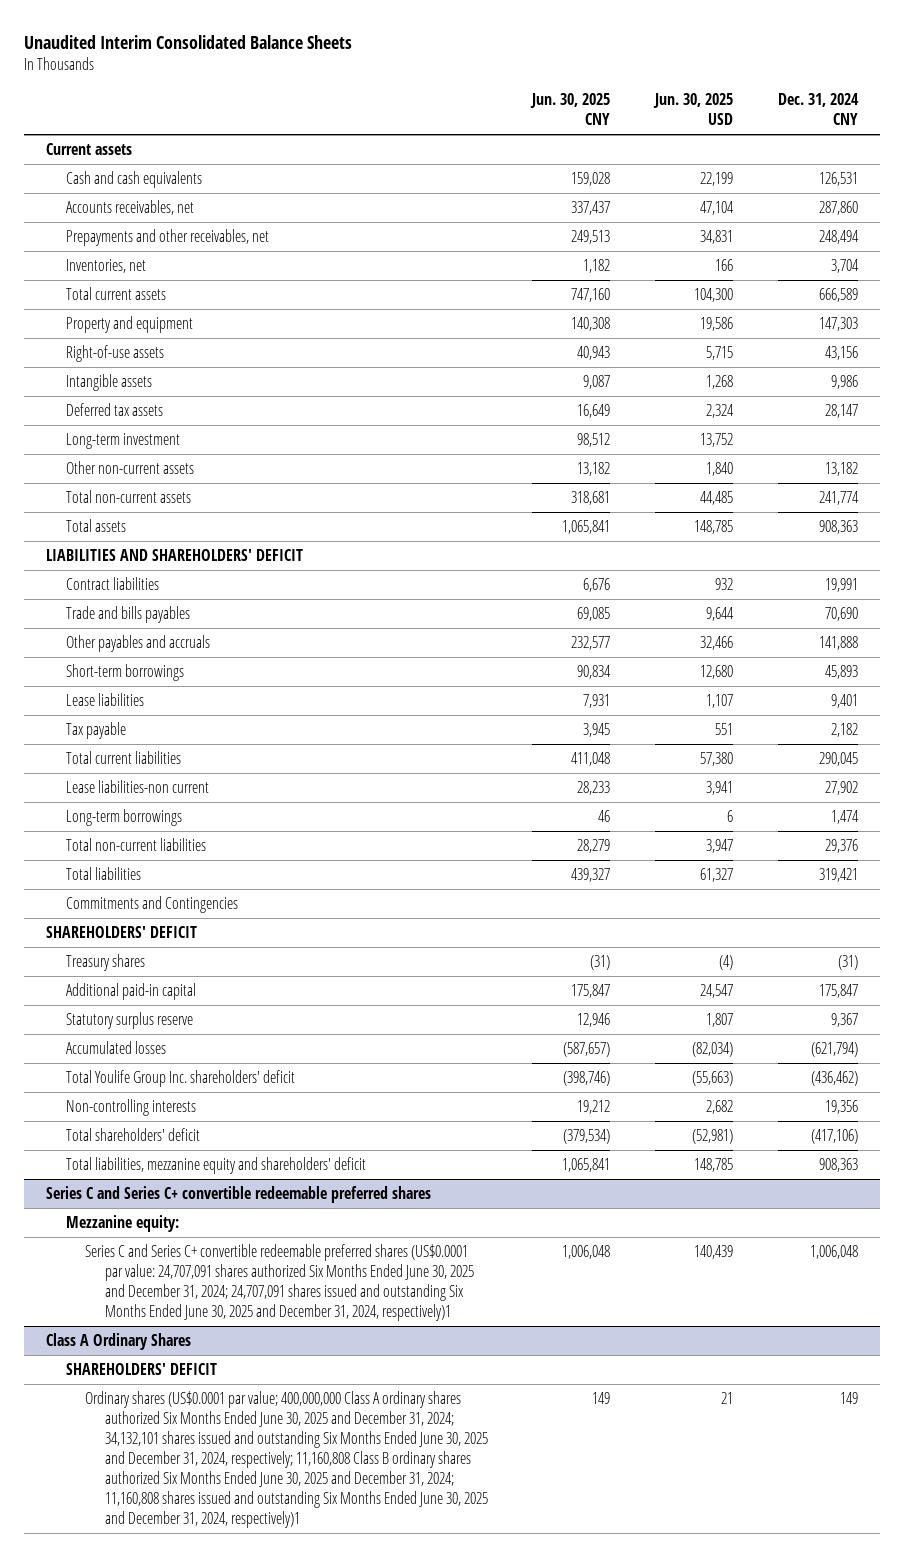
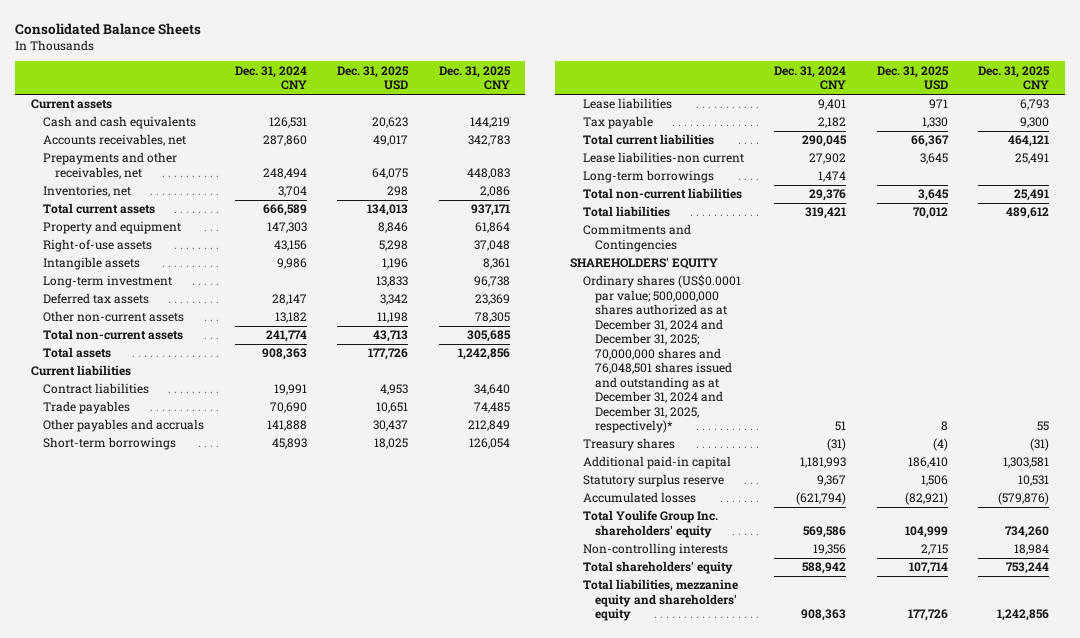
[24,34,353,49] Unaudited Interim Consolidated Balance Sheets -> [15,22,202,35] Consolidated Balance Sheets
[530,93,611,126] Jun. 30, 2025 CNY -> none
[653,93,734,126] Jun. 30, 2025 USD -> none
none -> [337,65,410,91] Dec. 31, 2025 USD
none -> [438,65,511,91] Dec. 31, 2025 CNY
[65,403,163,417] Deferred tax assets -> [42,293,149,305] Deferred tax assets
[46,549,304,562] LIABILITIES AND SHAREHOLDERS' DEFICIT -> none
none -> [30,365,131,377] Current liabilities
[65,606,190,624] Trade and bills payables -> [42,401,130,415] Trade payables
[46,926,198,939] SHAREHOLDERS' DEFICIT -> [570,257,719,270] SHAREHOLDERS' EQUITY
none -> [582,275,741,434] Ordinary shares (US$0.0001 par value; 500,000,000 shares authorized as at December 31, 2024 and December 31, 2025; 70,000,000 shares and 76,048,501 shares issued and outstanding as at December 31, 2024 and December 31, 2025, respectively)*
[818,984,858,999] 175,847 -> [800,457,847,469] 1,181,993
[65,1070,295,1088] Total Youlife Group Inc. shareholders' deficit -> [582,510,718,538] Total Youlife Group Inc. shareholders' equity
[810,1071,858,1087] (436,462) -> [803,525,847,538] 569,586
[46,1186,432,1204] Series C and Series C+ convertible redeemable preferred shares -> none
[65,1215,179,1233] Mezzanine equity: -> none
[85,1244,474,1322] Series C and Series C+ convertible redeemable preferred shares (US$0.0001 par value: 24,707,091 shares authorized Six Months Ended June 30, 2025 and December 31, 2024; 24,707,091 shares issued and outstanding Six Months Ended June 30, 2025 and December 31, 2024, respectively)1 -> none
[46,1333,192,1351] Class A Ordinary Shares -> none
[65,1363,217,1376] SHAREHOLDERS' DEFICIT -> none
[85,1391,488,1529] Ordinary shares (US$0.0001 par value; 400,000,000 Class A ordinary shares authorized Six Months Ended June 30, 2025 and December 31, 2024; 34,132,101 shares issued and outstanding Six Months Ended June 30, 2025 and December 31, 2024, respectively; 11,160,808 Class B ordinary shares authorized Six Months Ended June 30, 2025 and December 31, 2024; 11,160,808 shares issued and outstanding Six Months Ended June 30, 2025 and December 31, 2024, respectively)1 -> none
[65,1128,200,1142] Total shareholders' deficit -> [582,561,733,575] Total shareholders' equity
[810,1129,858,1145] (417,106) -> [802,562,847,575] 588,942
[65,1157,366,1175] Total liabilities, mezzanine equity and shareholders' deficit -> [582,579,738,622] Total liabilities, mezzanine equity and shareholders' equity

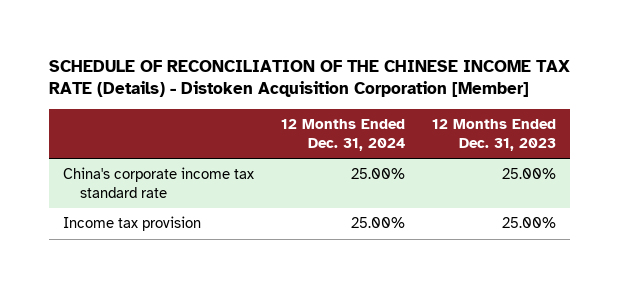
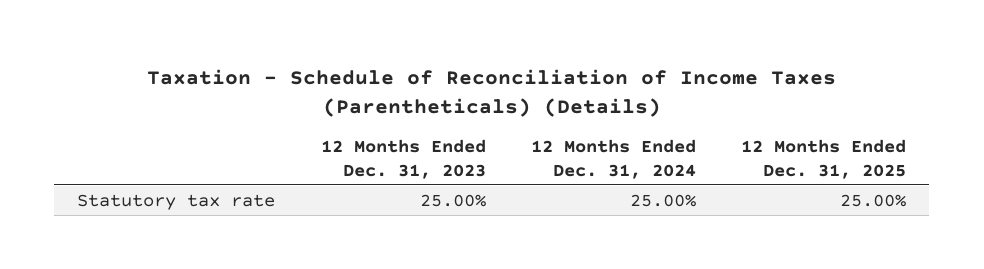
[48,59,570,98] SCHEDULE OF RECONCILIATION OF THE CHINESE INCOME TAX RATE (Details) - Distoken Acquisition Corporation [Member] -> [146,68,836,118] Taxation - Schedule of Reconciliation of Income Taxes (Parentheticals) (Details)
none -> [741,139,907,179] 12 Months Ended Dec. 31, 2025
[62,216,201,232] Income tax provision -> none
[62,167,254,199] China's corporate income tax standard rate -> [77,193,276,210] Statutory tax rate

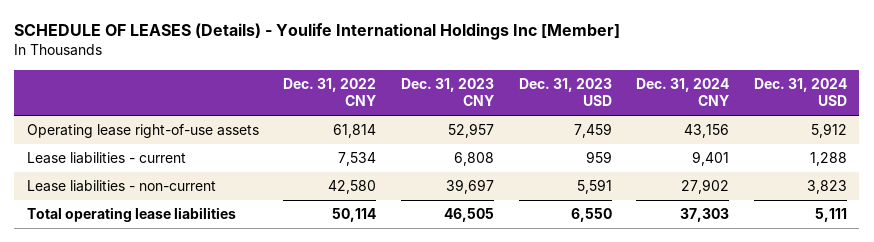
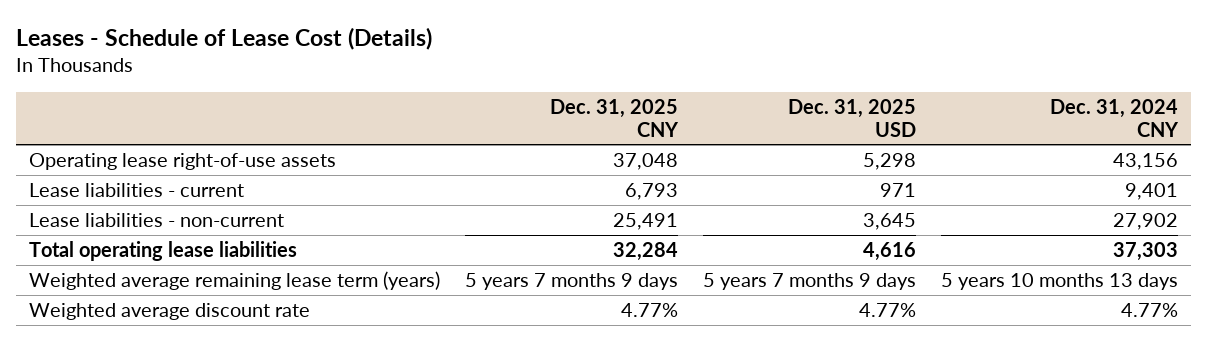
[14,23,621,41] SCHEDULE OF LEASES (Details) - Youlife International Holdings Inc [Member] -> [16,27,433,51] Leases - Schedule of Lease Cost (Details)
[283,77,377,107] Dec. 31, 2022 CNY -> none
[401,77,495,107] Dec. 31, 2023 CNY -> none
[518,77,612,107] Dec. 31, 2023 USD -> none
[754,77,848,107] Dec. 31, 2024 USD -> none
none -> [549,98,679,137] Dec. 31, 2025 CNY
none -> [787,98,916,137] Dec. 31, 2025 USD
none -> [28,270,440,290] Weighted average remaining lease term (years)
none -> [28,302,310,320] Weighted average discount rate

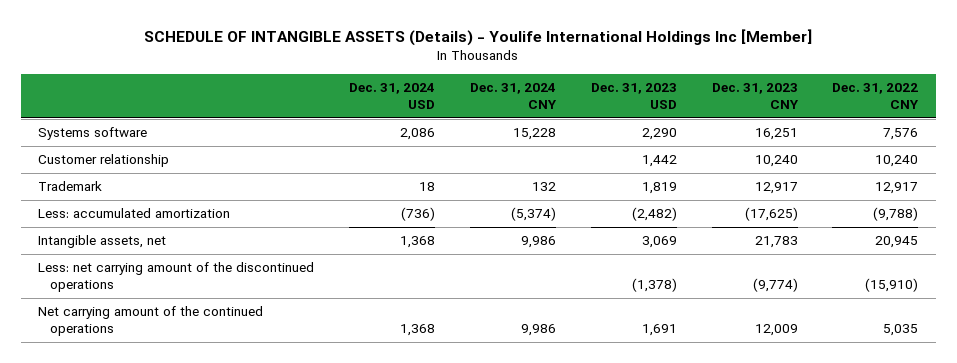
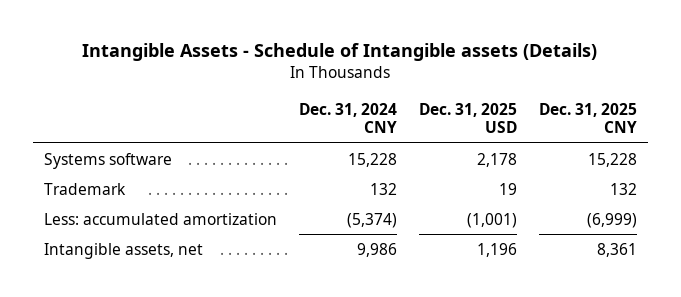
[144,29,813,47] SCHEDULE OF INTANGIBLE ASSETS (Details) - Youlife International Holdings Inc [Member] -> [82,43,598,62] Intangible Assets - Schedule of Intangible assets (Details)
[349,83,436,110] Dec. 31, 2024 USD -> none
[590,83,677,110] Dec. 31, 2023 USD -> none
[711,83,799,110] Dec. 31, 2023 CNY -> none
[832,83,920,110] Dec. 31, 2022 CNY -> none
none -> [419,103,518,134] Dec. 31, 2025 USD
none -> [539,103,638,134] Dec. 31, 2025 CNY
[38,154,170,168] Customer relationship -> none
[38,262,315,293] Less: net carrying amount of the discontinued operations -> none
[38,306,264,337] Net carrying amount of the continued operations -> none

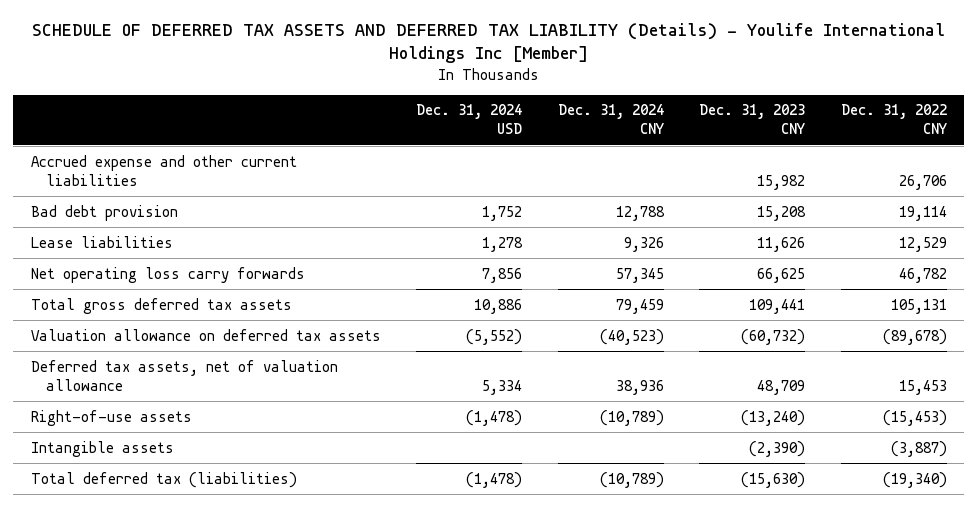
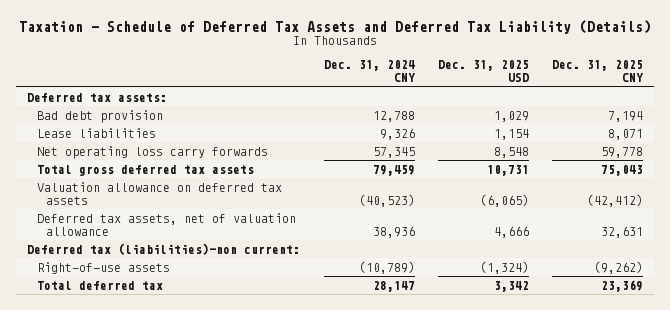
[31,23,945,64] SCHEDULE OF DEFERRED TAX ASSETS AND DEFERRED TAX LIABILITY (Details) - Youlife International Holdings Inc [Member] -> [19,19,652,34] Taxation - Schedule of Deferred Tax Assets and Deferred Tax Liability (Details)
[416,104,523,135] Dec. 31, 2024 USD -> none
[699,104,806,135] Dec. 31, 2023 CNY -> none
[840,104,947,135] Dec. 31, 2022 CNY -> none
none -> [437,60,529,83] Dec. 31, 2025 USD
none -> [551,60,643,83] Dec. 31, 2025 CNY
[30,154,297,186] Accrued expense and other current liabilities -> none
none -> [27,92,168,102] Deferred tax assets:
none -> [27,242,301,255] Deferred tax (liabilities)-non current:
[30,440,174,457] Intangible assets -> none
[30,471,297,488] Total deferred tax (liabilities) -> [36,280,163,290] Total deferred tax
[599,471,664,488] (10,789) -> [372,280,415,292] 28,147

